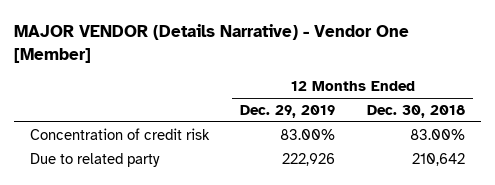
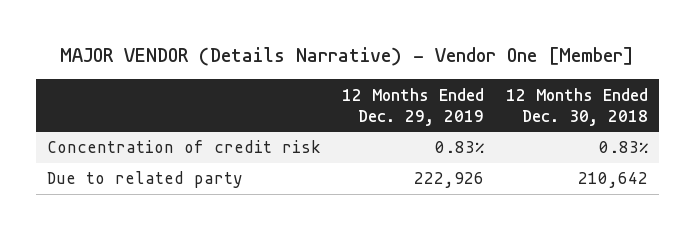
[280,128,336,140] 83.00% -> [435,141,485,154] 0.83%
[409,128,465,140] 83.00% -> [599,141,649,154] 0.83%

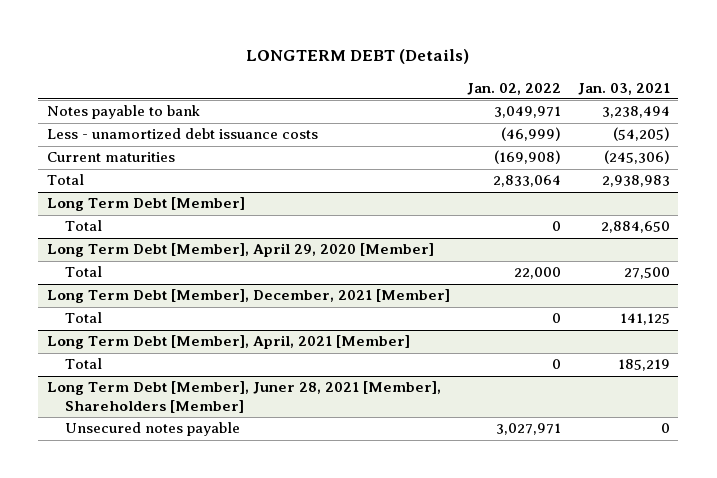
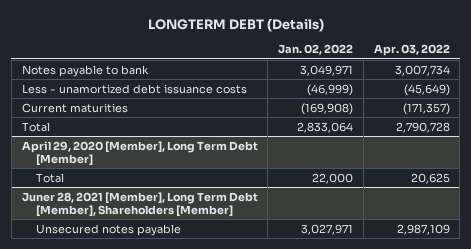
[577,82,670,95] Jan. 03, 2021 -> none
none -> [373,44,450,57] Apr. 03, 2022
[46,197,245,212] Long Term Debt [Member] -> none
[65,220,103,232] Total -> none
[46,243,434,258] Long Term Debt [Member], April 29, 2020 [Member] -> [21,140,258,166] April 29, 2020 [Member], Long Term Debt [Member]
[46,289,450,304] Long Term Debt [Member], December, 2021 [Member] -> none
[65,312,103,324] Total -> none
[46,335,410,350] Long Term Debt [Member], April, 2021 [Member] -> none
[65,358,103,370] Total -> none
[46,381,441,414] Long Term Debt [Member], Juner 28, 2021 [Member], Shareholders [Member] -> [21,191,258,217] Juner 28, 2021 [Member], Long Term Debt [Member], Shareholders [Member]

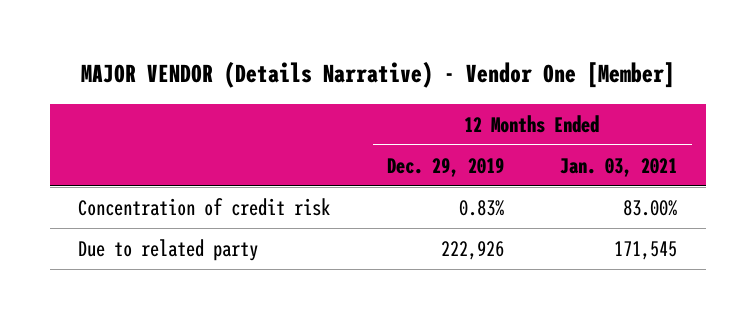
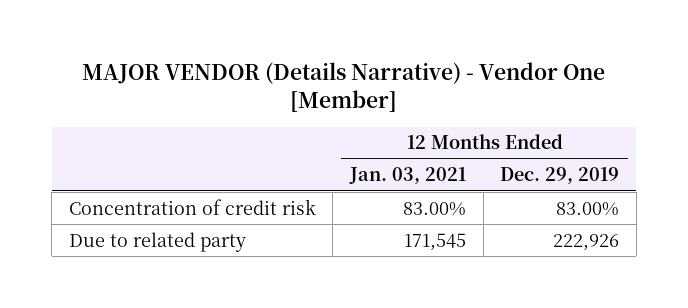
[458,199,504,216] 0.83% -> [556,201,620,216] 83.00%

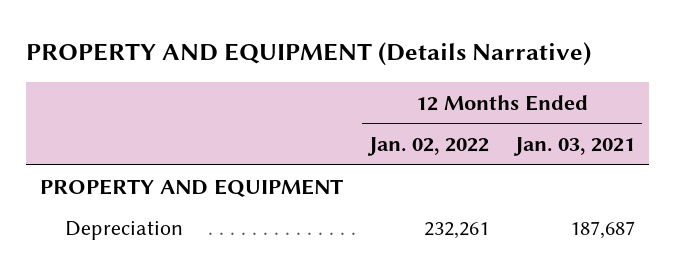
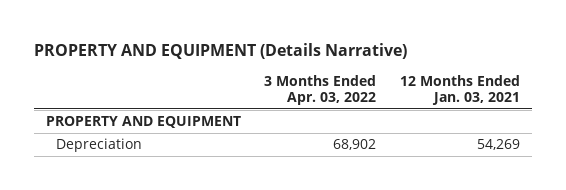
[366,136,489,156] Jan. 02, 2022 -> none
none -> [264,75,377,106] 3 Months Ended Apr. 03, 2022
[570,220,636,239] 187,687 -> [476,139,520,151] 54,269

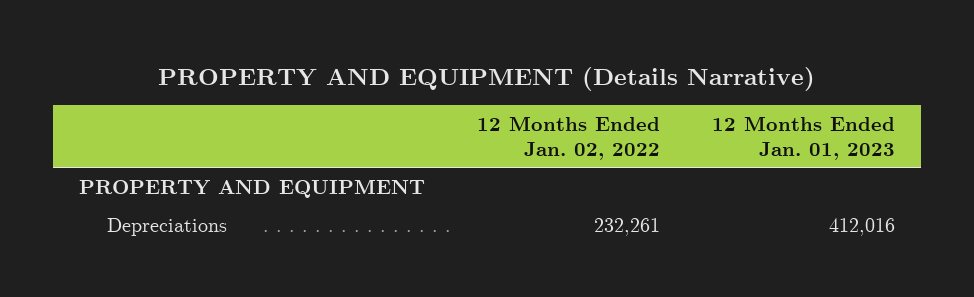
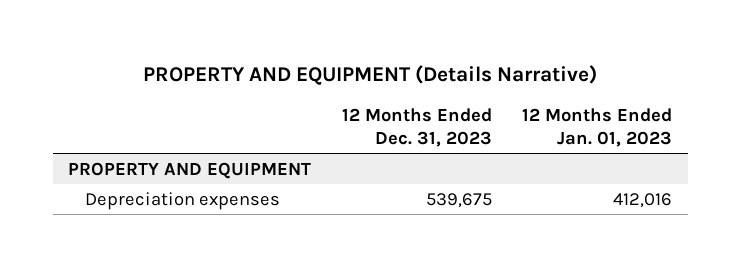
[477,115,661,160] 12 Months Ended Jan. 02, 2022 -> none
none -> [341,107,492,147] 12 Months Ended Dec. 31, 2023
[106,217,227,236] Depreciations -> [84,191,280,210] Depreciation expenses

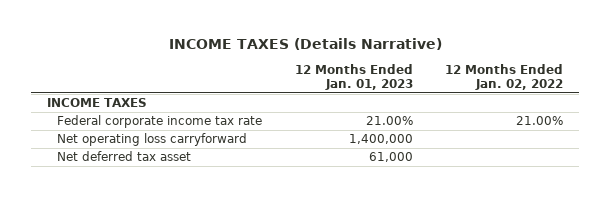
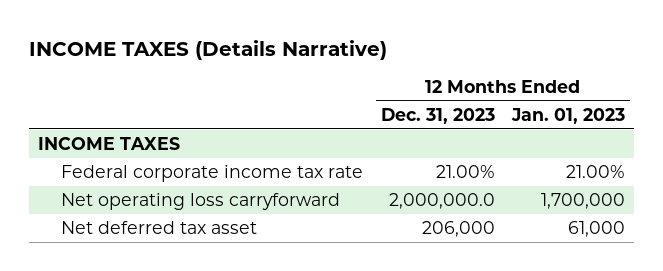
[445,63,564,91] 12 Months Ended Jan. 02, 2022 -> none
none -> [380,107,495,124] Dec. 31, 2023
[348,134,413,145] 1,400,000 -> [541,192,626,209] 1,700,000

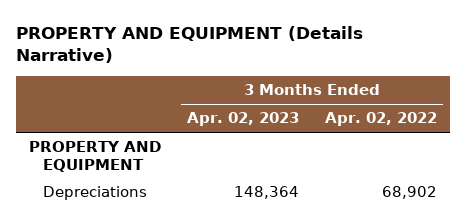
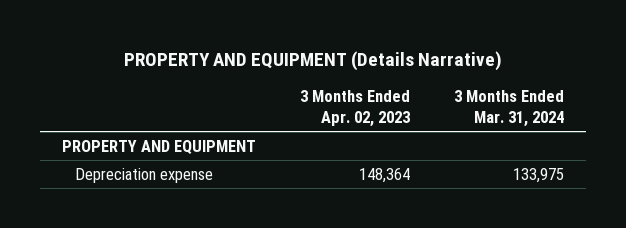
[325,112,438,127] Apr. 02, 2022 -> none
none -> [454,90,565,128] 3 Months Ended Mar. 31, 2024
[43,186,148,201] Depreciations -> [74,168,213,184] Depreciation expense

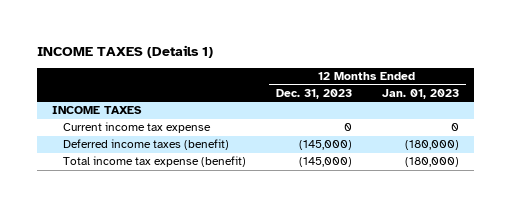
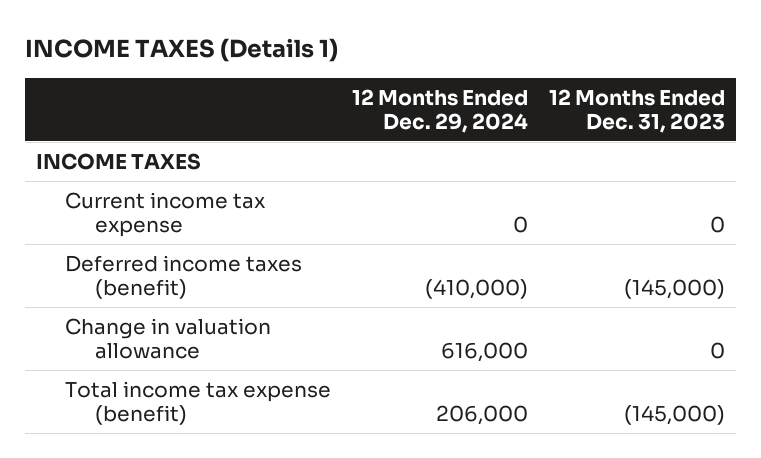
[381,88,459,99] Jan. 01, 2023 -> none
none -> [352,88,529,133] 12 Months Ended Dec. 29, 2024
none -> [65,318,272,360] Change in valuation allowance

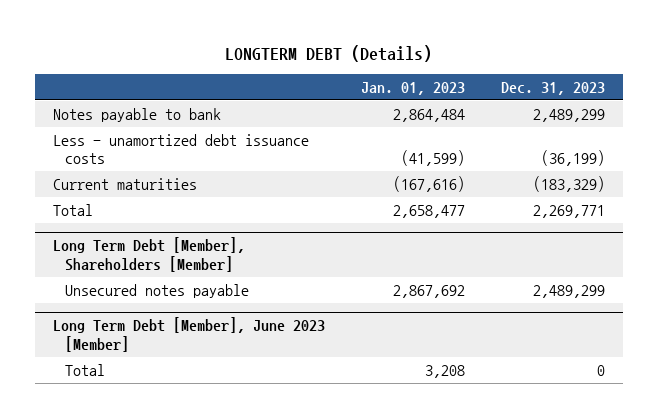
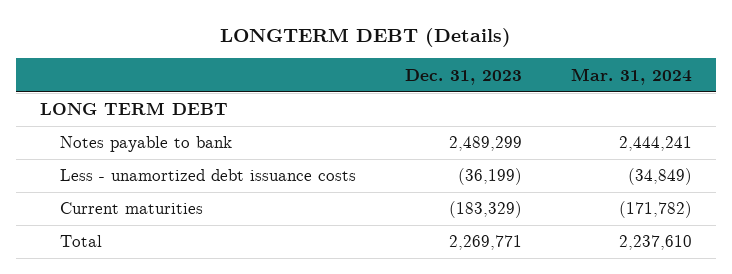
[361,81,466,95] Jan. 01, 2023 -> none
none -> [570,67,692,85] Mar. 31, 2024
none -> [40,102,229,116] LONG TERM DEBT
[53,237,246,272] Long Term Debt [Member], Shareholders [Member] -> none
[65,283,250,298] Unsecured notes payable -> none
[53,317,326,352] Long Term Debt [Member], June 2023 [Member] -> none
[65,363,106,376] Total -> none

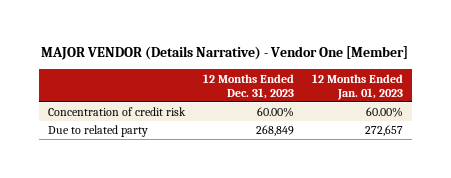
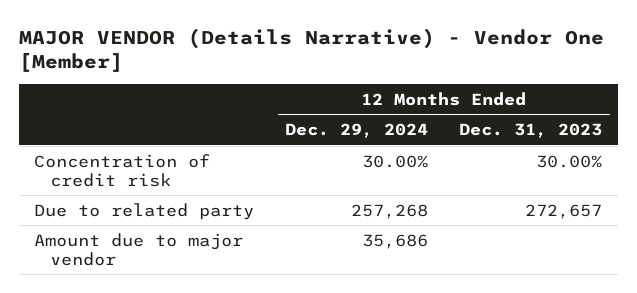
[311,73,403,100] 12 Months Ended Jan. 01, 2023 -> none
none -> [285,123,429,139] Dec. 29, 2024
[256,107,294,118] 60.00% -> [536,154,603,168] 30.00%
[255,125,294,137] 268,849 -> [525,203,603,219] 272,657
none -> [34,232,244,266] Amount due to major vendor

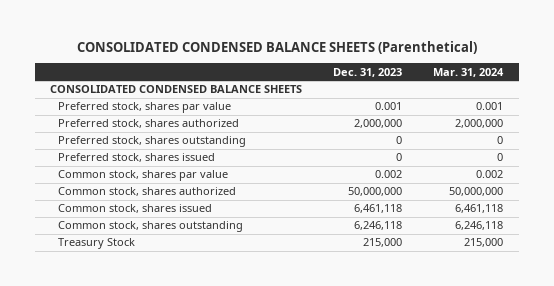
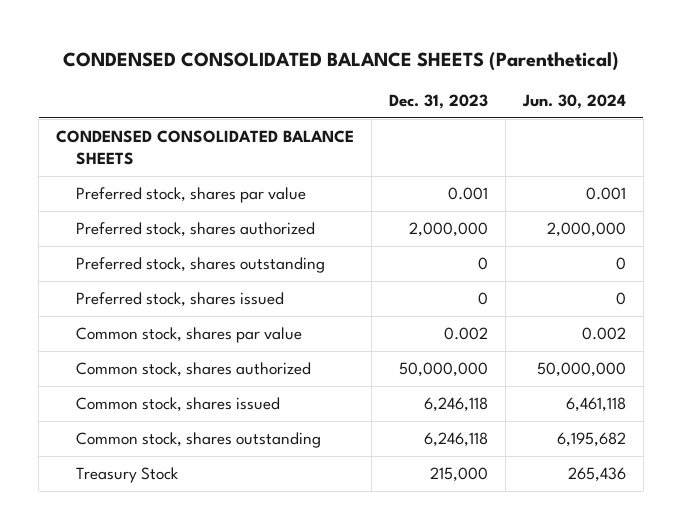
[76,41,477,55] CONSOLIDATED CONDENSED BALANCE SHEETS (Parenthetical) -> [63,51,620,71] CONDENSED CONSOLIDATED BALANCE SHEETS (Parenthetical)
[433,67,505,77] Mar. 31, 2024 -> none
none -> [522,94,627,110] Jun. 30, 2024
[50,85,303,94] CONSOLIDATED CONDENSED BALANCE SHEETS -> [56,130,355,166] CONDENSED CONSOLIDATED BALANCE SHEETS
[354,204,403,214] 6,461,118 -> [424,397,489,413] 6,246,118

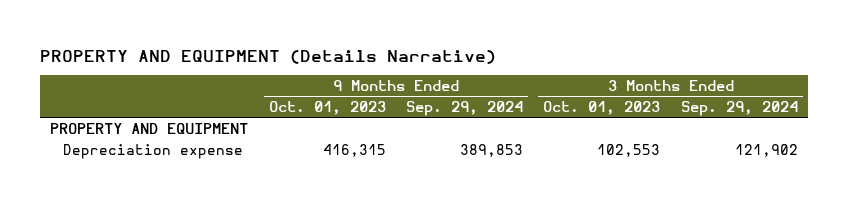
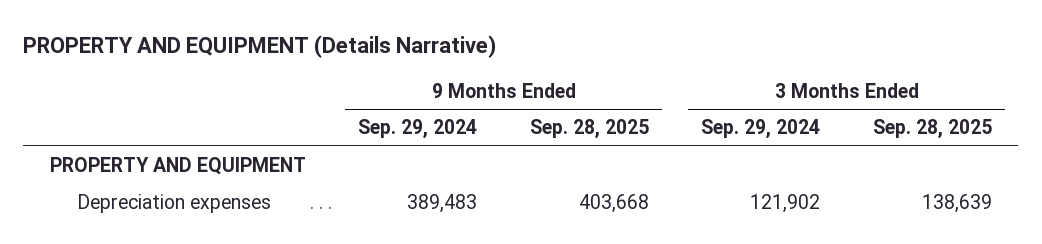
[268,100,386,115] Oct. 01, 2023 -> none
[543,100,661,115] Oct. 01, 2023 -> none
none -> [529,119,649,140] Sep. 28, 2025
none -> [873,119,993,140] Sep. 28, 2025
[62,143,243,159] Depreciation expense -> [76,194,271,214] Depreciation expenses
[460,143,524,157] 389,853 -> [407,194,478,214] 389,483

